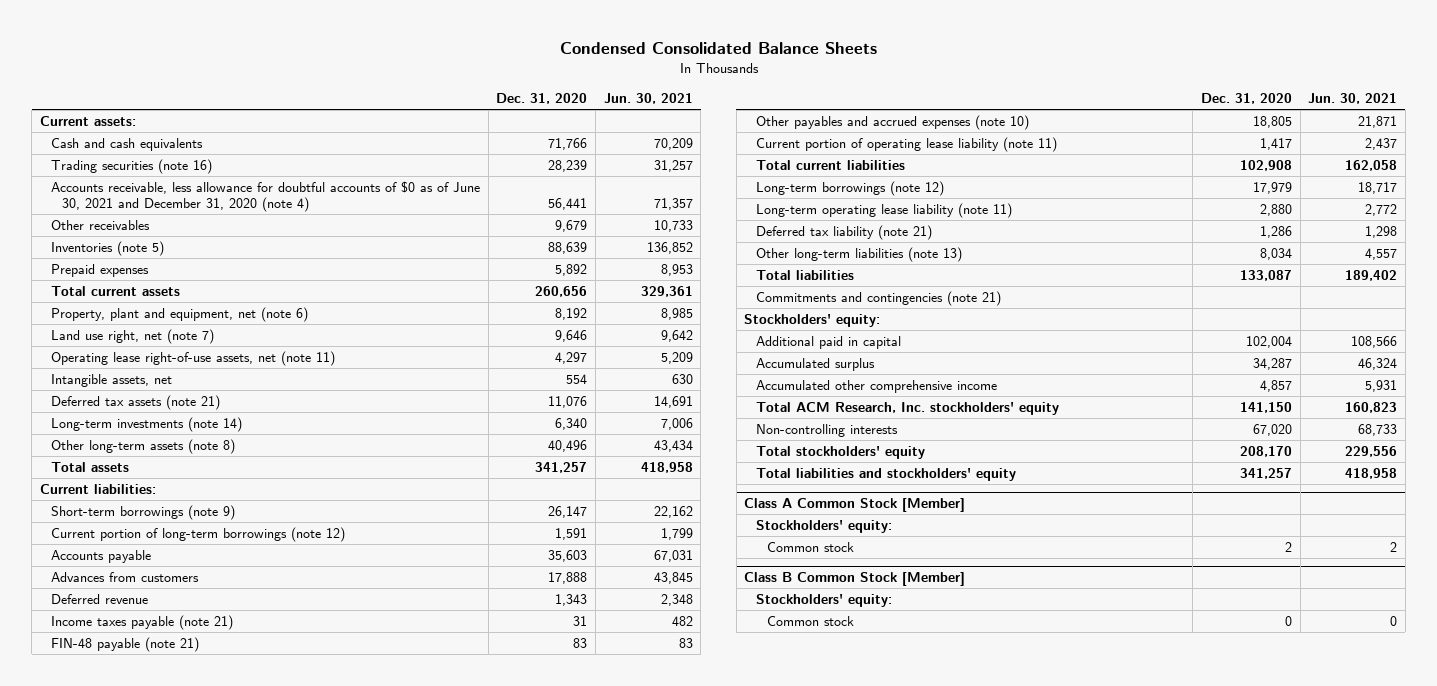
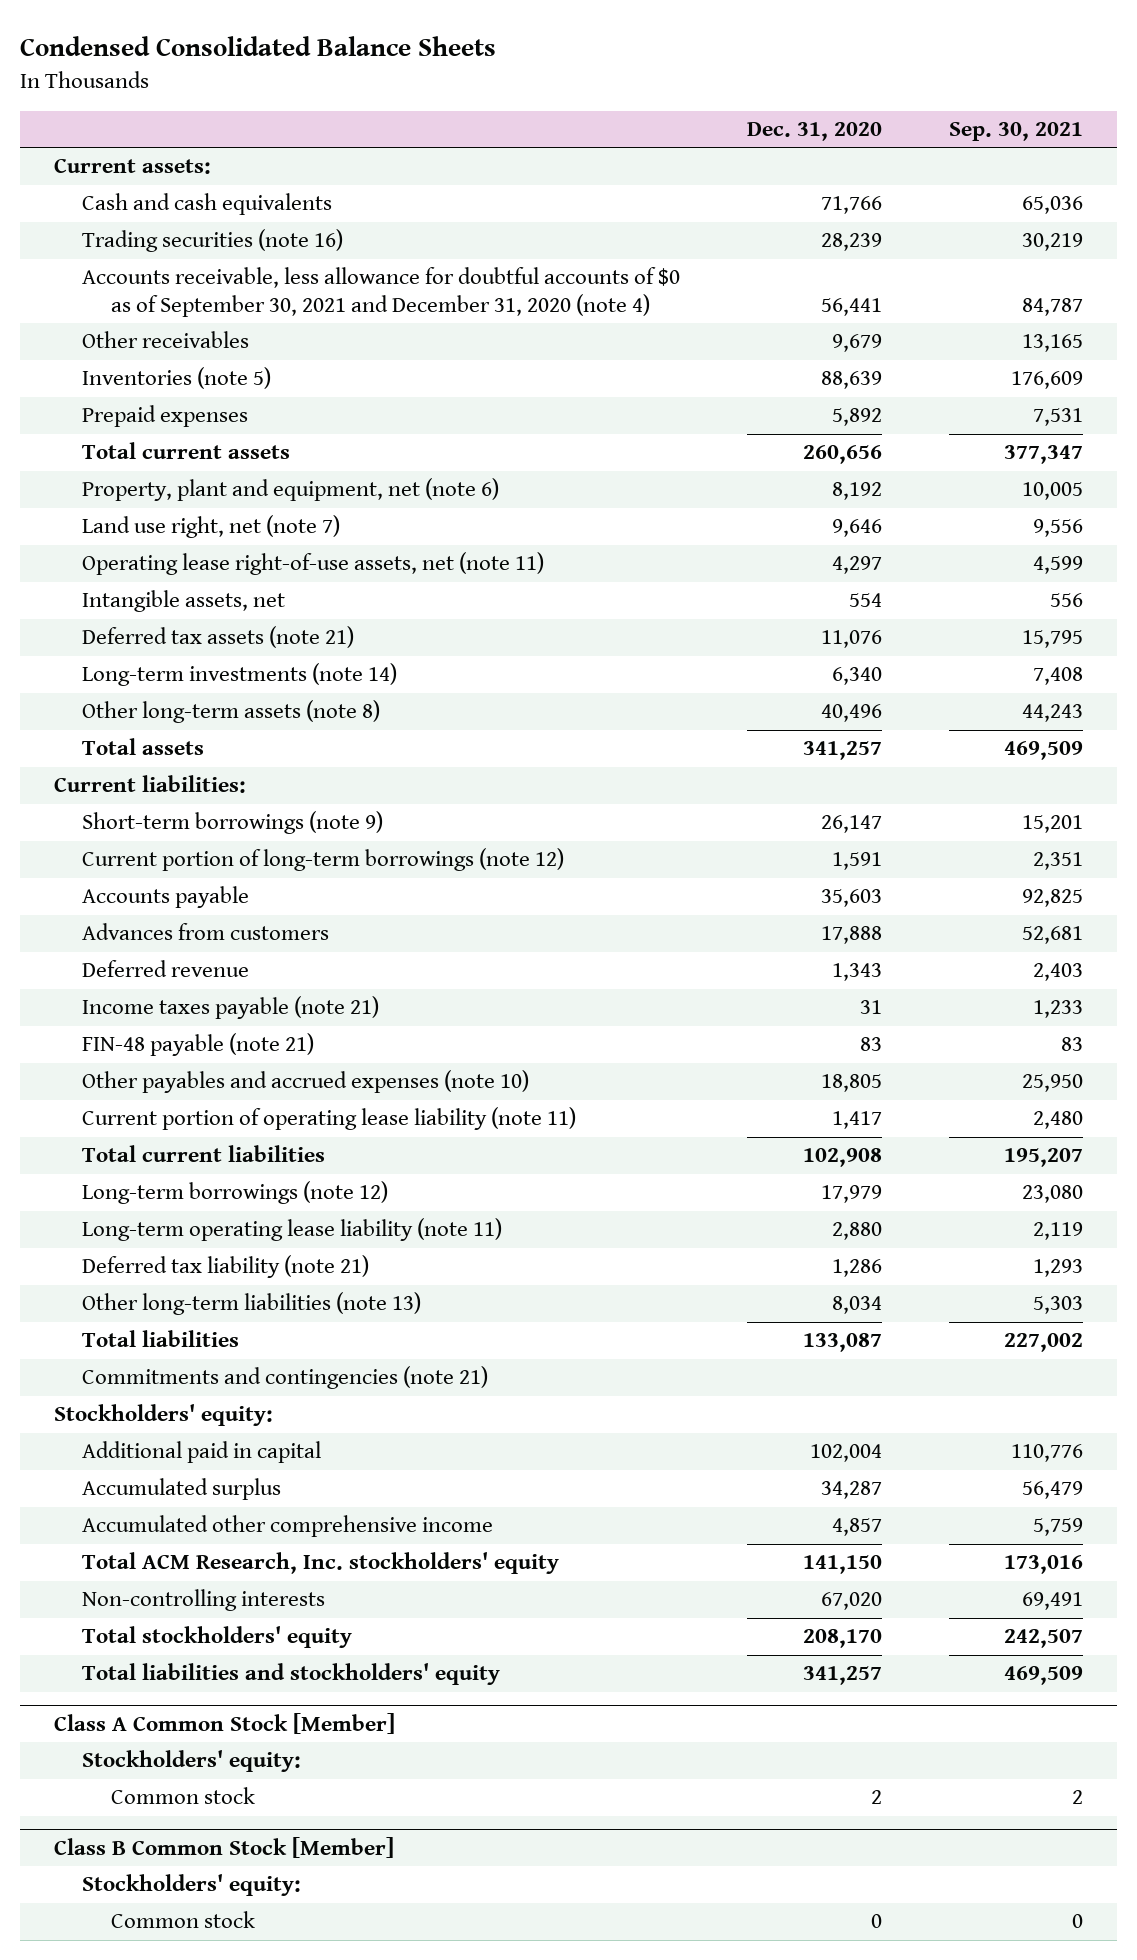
[603,93,693,105] Jun. 30, 2021 -> none
none -> [949,122,1084,142] Sep. 30, 2021
[51,180,481,213] Accounts receivable, less allowance for doubtful accounts of $0 as of June 30, 2021 and December 31, 2020 (note 4) -> [82,267,681,318] Accounts receivable, less allowance for doubtful accounts of $0 as of September 30, 2021 and December 31, 2020 (note 4)

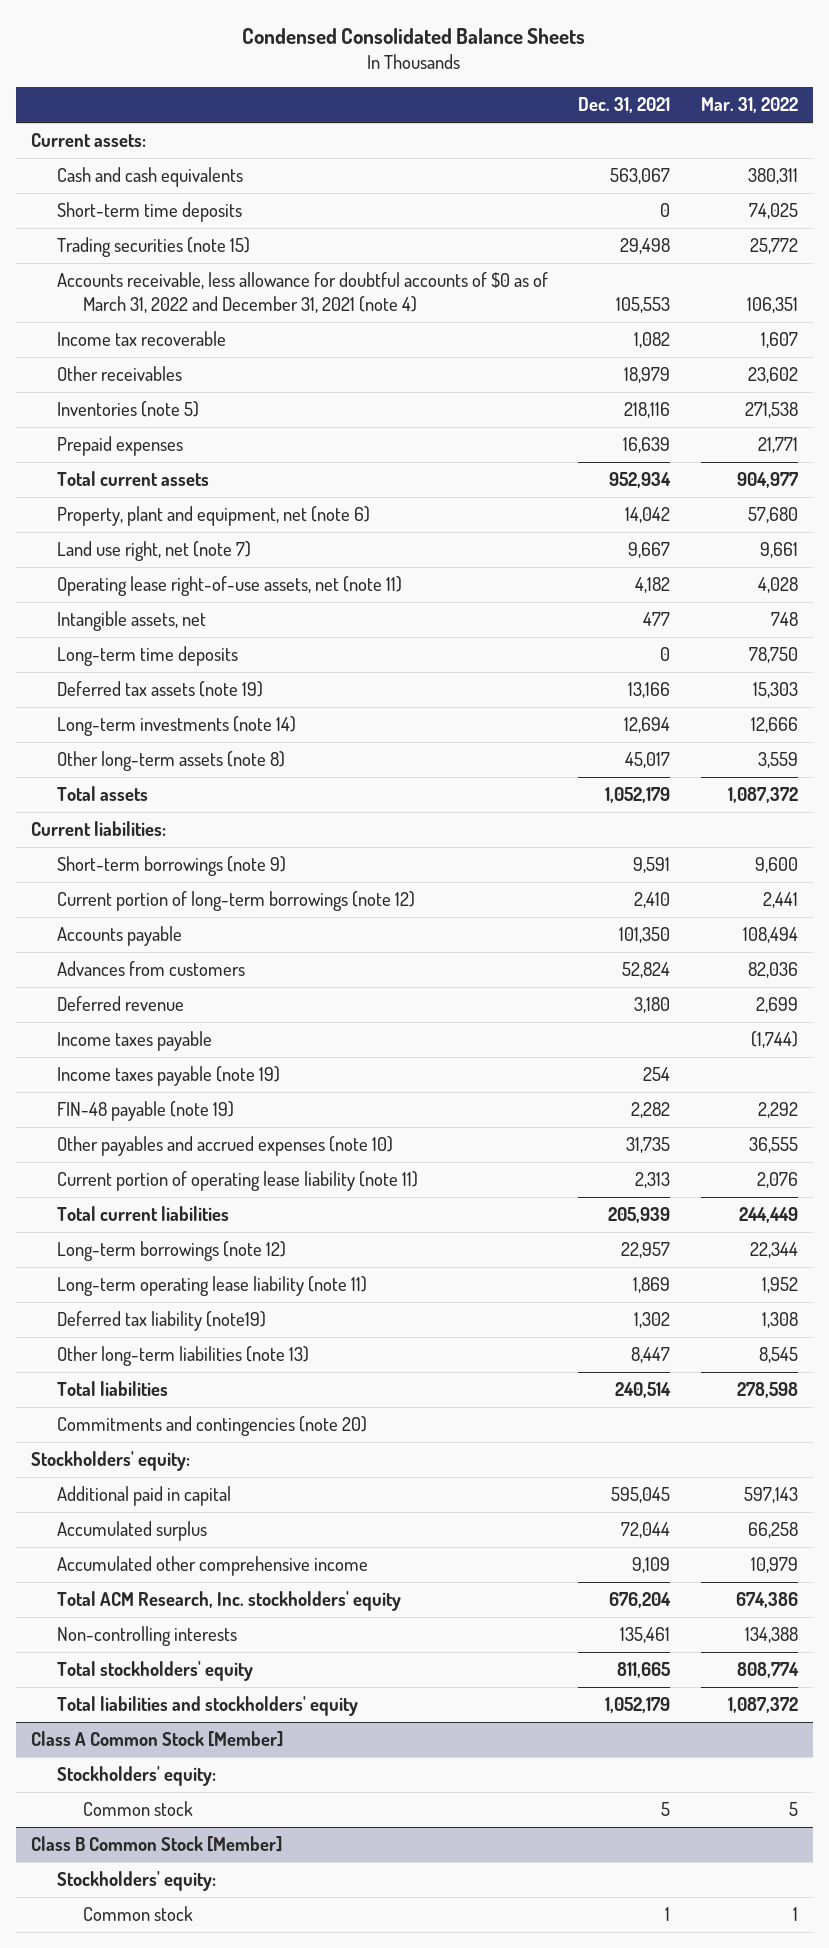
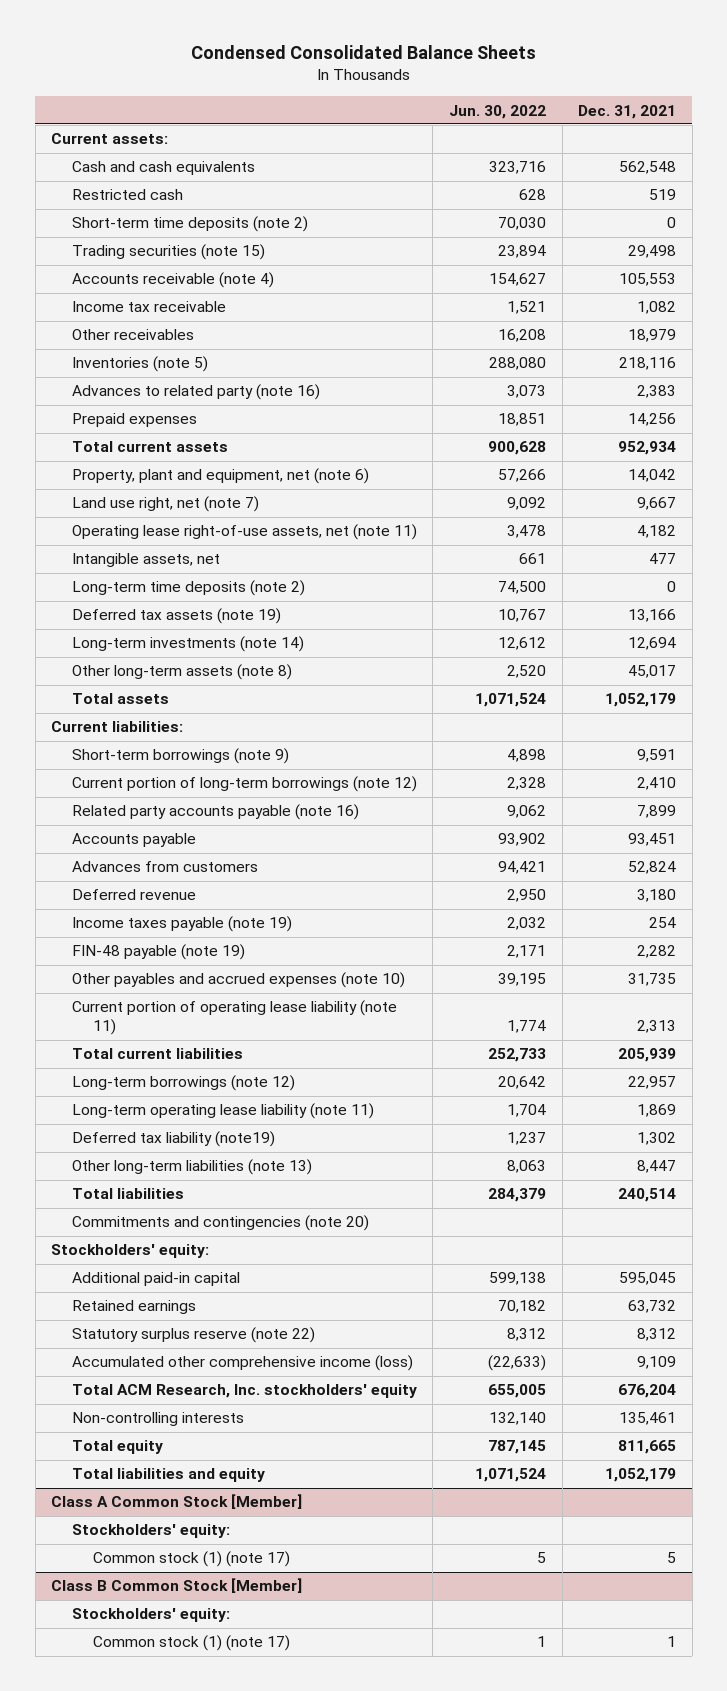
[700,97,798,114] Mar. 31, 2022 -> none
none -> [448,104,546,119] Jun. 30, 2022
[610,168,671,185] 563,067 -> [619,161,677,175] 562,548
none -> [71,189,183,201] Restricted cash
[56,202,242,223] Short-term time deposits -> [71,216,308,233] Short-term time deposits (note 2)
[56,272,548,313] Accounts receivable, less allowance for doubtful accounts of $0 as of March 31, 2022 and December 31, 2021 (note 4) -> [71,272,274,289] Accounts receivable (note 4)
[56,331,226,347] Income tax recoverable -> [71,301,226,313] Income tax receivable
none -> [71,384,320,401] Advances to related party (note 16)
[623,437,671,454] 16,639 -> [628,413,677,427] 14,256
[56,646,238,667] Long-term time deposits -> [71,580,305,597] Long-term time deposits (note 2)
none -> [71,804,359,821] Related party accounts payable (note 16)
[619,927,671,944] 101,350 -> [628,833,677,847] 93,451
[56,1031,212,1052] Income taxes payable -> none
[56,1521,207,1542] Accumulated surplus -> none
[56,1486,231,1507] Additional paid in capital -> [71,1272,240,1287] Additional paid-in capital
none -> [71,1300,196,1315] Retained earnings
none -> [71,1327,315,1344] Statutory surplus reserve (note 22)
[56,1556,368,1577] Accumulated other comprehensive income -> [71,1355,413,1372] Accumulated other comprehensive income (loss)
[56,1661,253,1682] Total stockholders' equity -> [71,1440,163,1455] Total equity
[56,1696,358,1717] Total liabilities and stockholders' equity -> [71,1468,265,1483] Total liabilities and equity
[82,1801,193,1817] Common stock -> [92,1551,290,1568] Common stock (1) (note 17)
[82,1906,193,1922] Common stock -> [92,1635,290,1652] Common stock (1) (note 17)

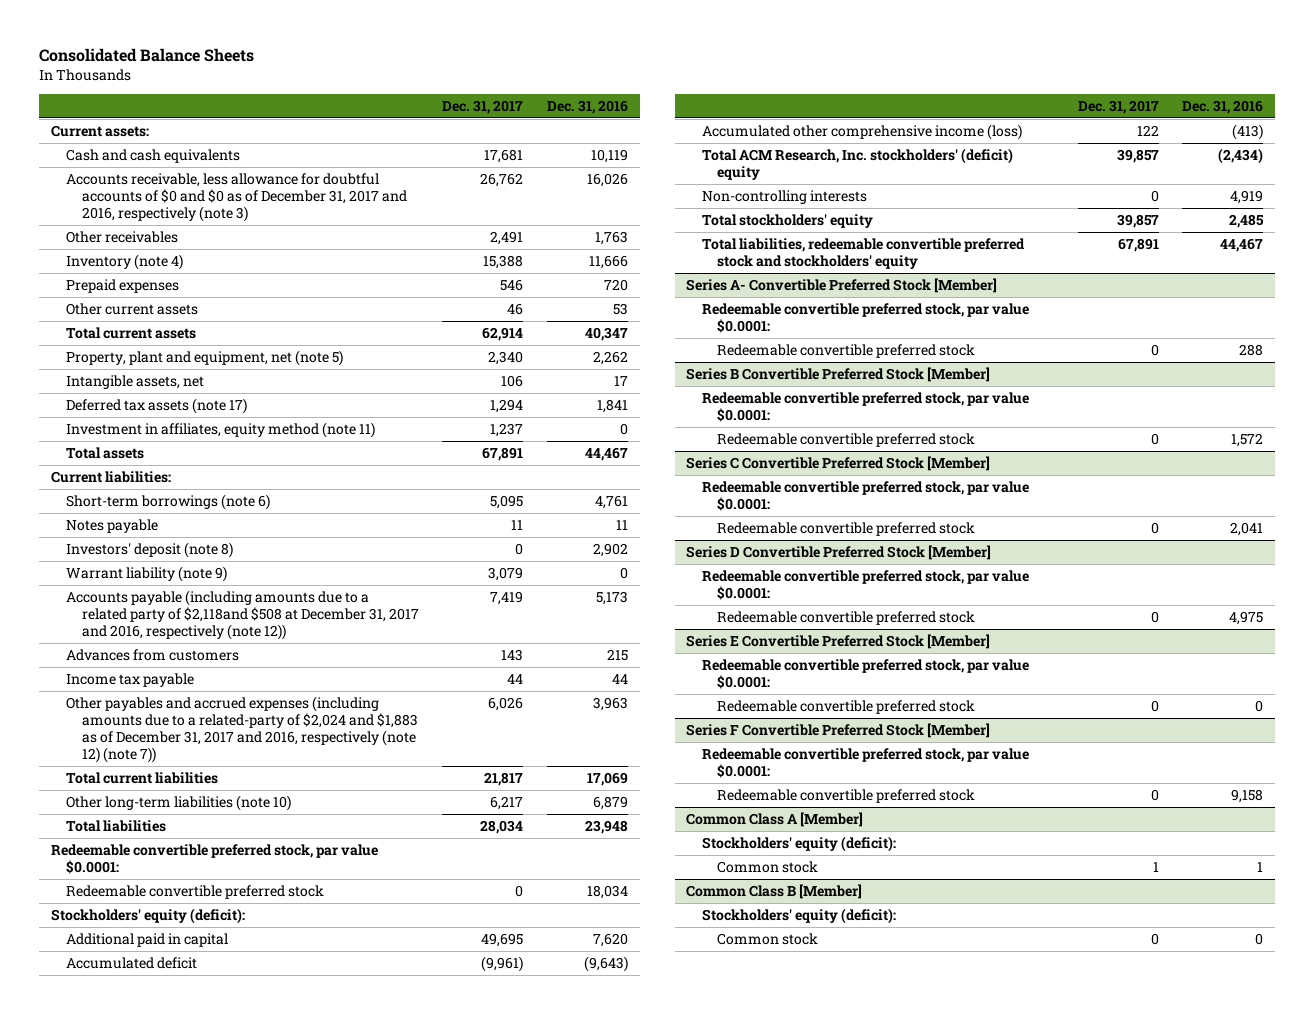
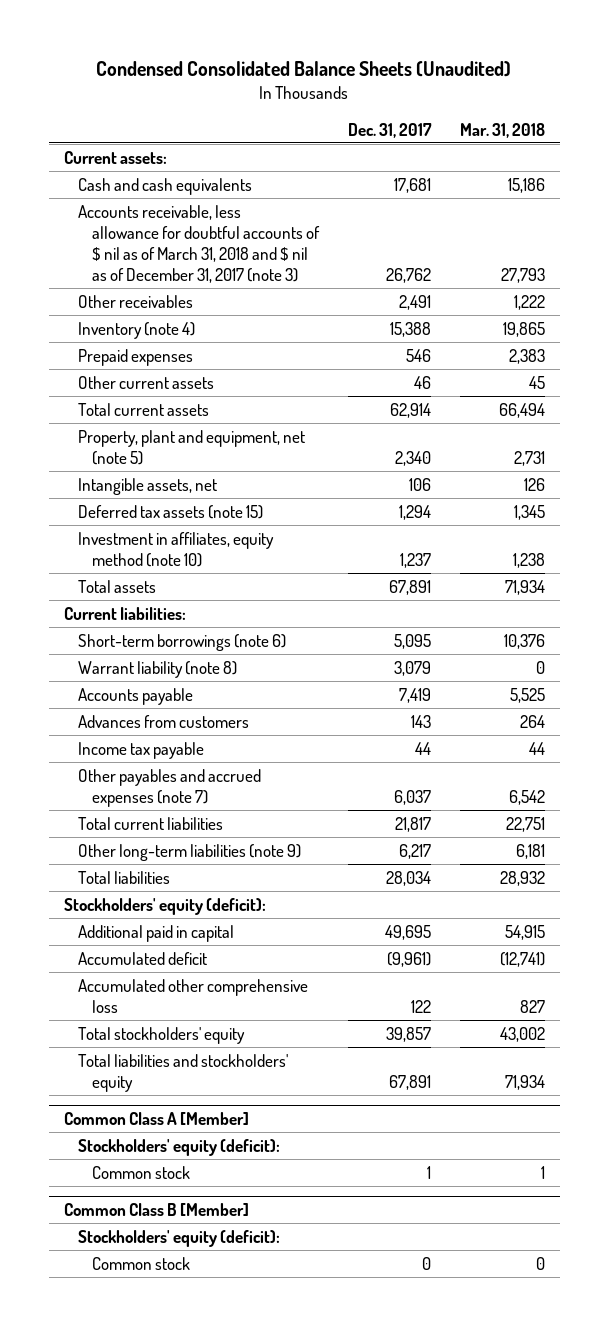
[39,47,255,62] Consolidated Balance Sheets -> [96,60,512,77] Condensed Consolidated Balance Sheets (Unaudited)
[546,99,628,114] Dec. 31, 2016 -> none
none -> [460,122,546,138] Mar. 31, 2018
[66,172,408,222] Accounts receivable, less allowance for doubtful accounts of $0 and $0 as of December 31, 2017 and 2016, respectively (note 3) -> [77,204,321,283] Accounts receivable, less allowance for doubtful accounts of $ nil as of March 31, 2018 and $ nil as of December 31, 2017 (note 3)
[66,397,248,414] Deferred tax assets (note 17) -> [77,504,263,519] Deferred tax assets (note 15)
[66,421,376,438] Investment in affiliates, equity method (note 11) -> [77,531,274,567] Investment in affiliates, equity method (note 10)
[66,518,159,533] Notes payable -> none
[66,541,234,558] Investors' deposit (note 8) -> none
[66,565,228,582] Warrant liability (note 9) -> [77,660,237,678] Warrant liability (note 8)
[66,589,420,640] Accounts payable (including amounts due to a related party of $2,118and $508 at December 31, 2017 and 2016, respectively (note 12)) -> [77,687,193,705] Accounts payable
[66,695,419,764] Other payables and accrued expenses (including amounts due to a related-party of $2,024 and $1,883 as of December 31, 2017 and 2016, respectively (note 12) (note 7)) -> [77,768,261,807] Other payables and accrued expenses (note 7)
[488,696,524,711] 6,026 -> [394,789,432,805] 6,037
[66,794,292,811] Other long-term liabilities (note 10) -> [77,843,301,861] Other long-term liabilities (note 9)
[50,843,378,874] Redeemable convertible preferred stock, par value $0.0001: -> none
[66,884,325,899] Redeemable convertible preferred stock -> none
[701,147,1013,180] Total ACM Research, Inc. stockholders' (deficit) equity -> none
[701,189,867,204] Non-controlling interests -> none
[701,123,1022,140] Accumulated other comprehensive income (loss) -> [77,978,308,1013] Accumulated other comprehensive loss
[686,277,998,293] Series A- Convertible Preferred Stock [Member] -> none
[701,302,1029,333] Redeemable convertible preferred stock, par value $0.0001: -> none
[717,343,976,358] Redeemable convertible preferred stock -> none
[686,366,991,382] Series B Convertible Preferred Stock [Member] -> none
[701,391,1029,422] Redeemable convertible preferred stock, par value $0.0001: -> none
[717,432,976,447] Redeemable convertible preferred stock -> none
[686,455,991,471] Series C Convertible Preferred Stock [Member] -> none
[701,480,1029,511] Redeemable convertible preferred stock, par value $0.0001: -> none
[717,521,976,536] Redeemable convertible preferred stock -> none
[686,544,992,560] Series D Convertible Preferred Stock [Member] -> none
[701,569,1029,600] Redeemable convertible preferred stock, par value $0.0001: -> none
[717,610,976,625] Redeemable convertible preferred stock -> none
[686,633,991,649] Series E Convertible Preferred Stock [Member] -> none
[701,658,1029,689] Redeemable convertible preferred stock, par value $0.0001: -> none
[717,699,976,714] Redeemable convertible preferred stock -> none
[686,722,991,738] Series F Convertible Preferred Stock [Member] -> none
[701,747,1029,778] Redeemable convertible preferred stock, par value $0.0001: -> none
[717,788,976,803] Redeemable convertible preferred stock -> none
[701,237,1025,269] Total liabilities, redeemable convertible preferred stock and stockholders' equity -> [77,1053,288,1092] Total liabilities and stockholders' equity

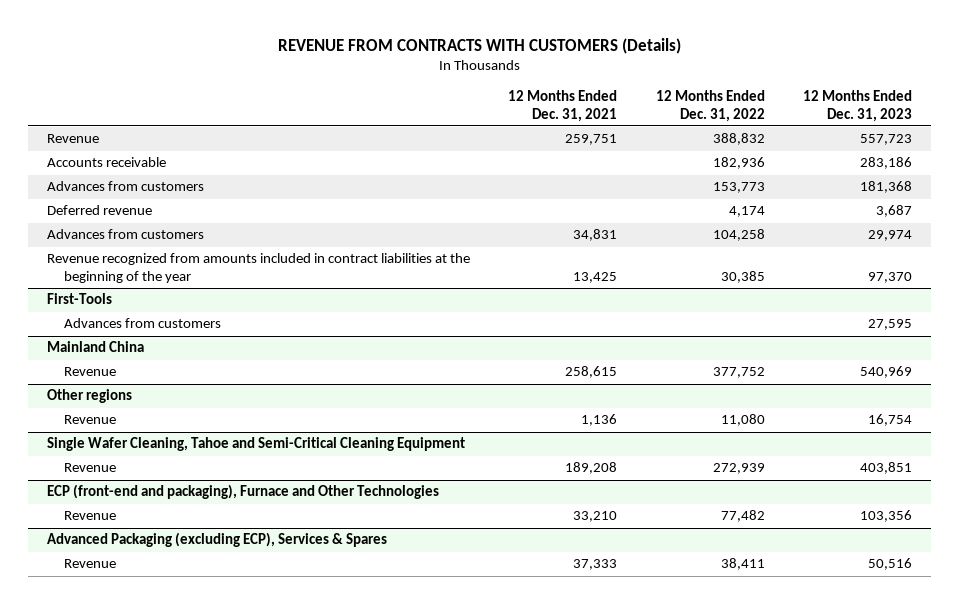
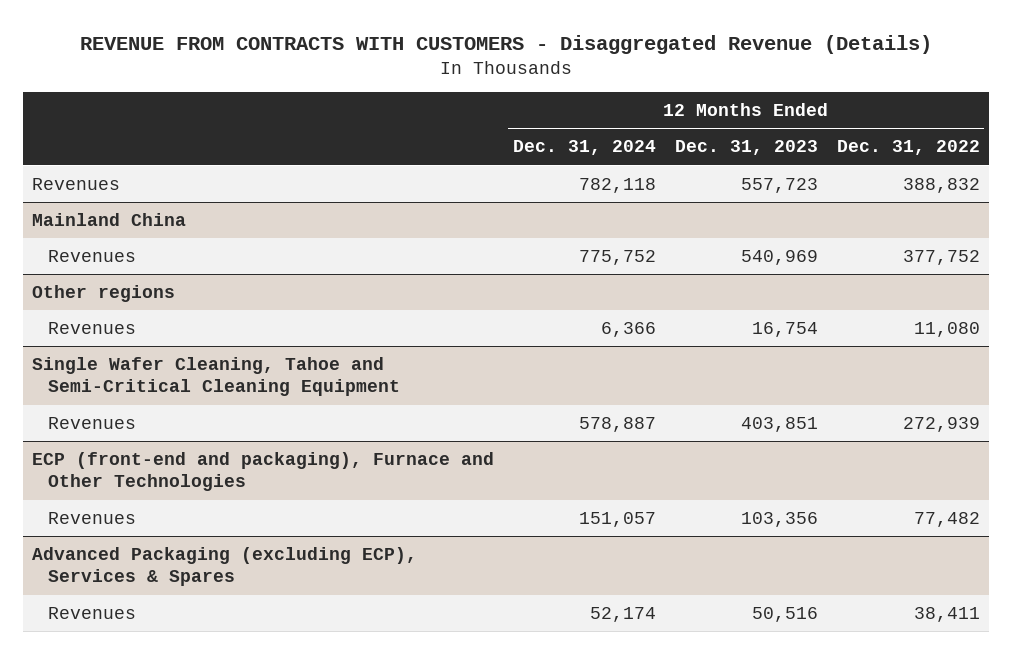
[277,37,681,54] REVENUE FROM CONTRACTS WITH CUSTOMERS (Details) -> [79,35,932,55] REVENUE FROM CONTRACTS WITH CUSTOMERS - Disaggregated Revenue (Details)
[508,90,618,122] 12 Months Ended Dec. 31, 2021 -> none
none -> [512,140,656,156] Dec. 31, 2024
[47,157,167,168] Accounts receivable -> none
[47,181,205,192] Advances from customers -> none
[47,205,153,216] Deferred revenue -> none
[47,229,205,240] Advances from customers -> none
[47,253,471,284] Revenue recognized from amounts included in contract liabilities at the beginning of the year -> none
[47,293,113,305] First-Tools -> none
[64,318,222,329] Advances from customers -> none
[47,134,100,144] Revenue -> [31,177,120,190] Revenues
[64,367,117,377] Revenue -> [47,249,136,262] Revenues
[64,415,117,425] Revenue -> [47,321,136,334] Revenues
[64,463,117,473] Revenue -> [47,416,136,429] Revenues
[64,511,117,521] Revenue -> [47,511,136,524] Revenues
[64,559,117,569] Revenue -> [47,606,136,619] Revenues

